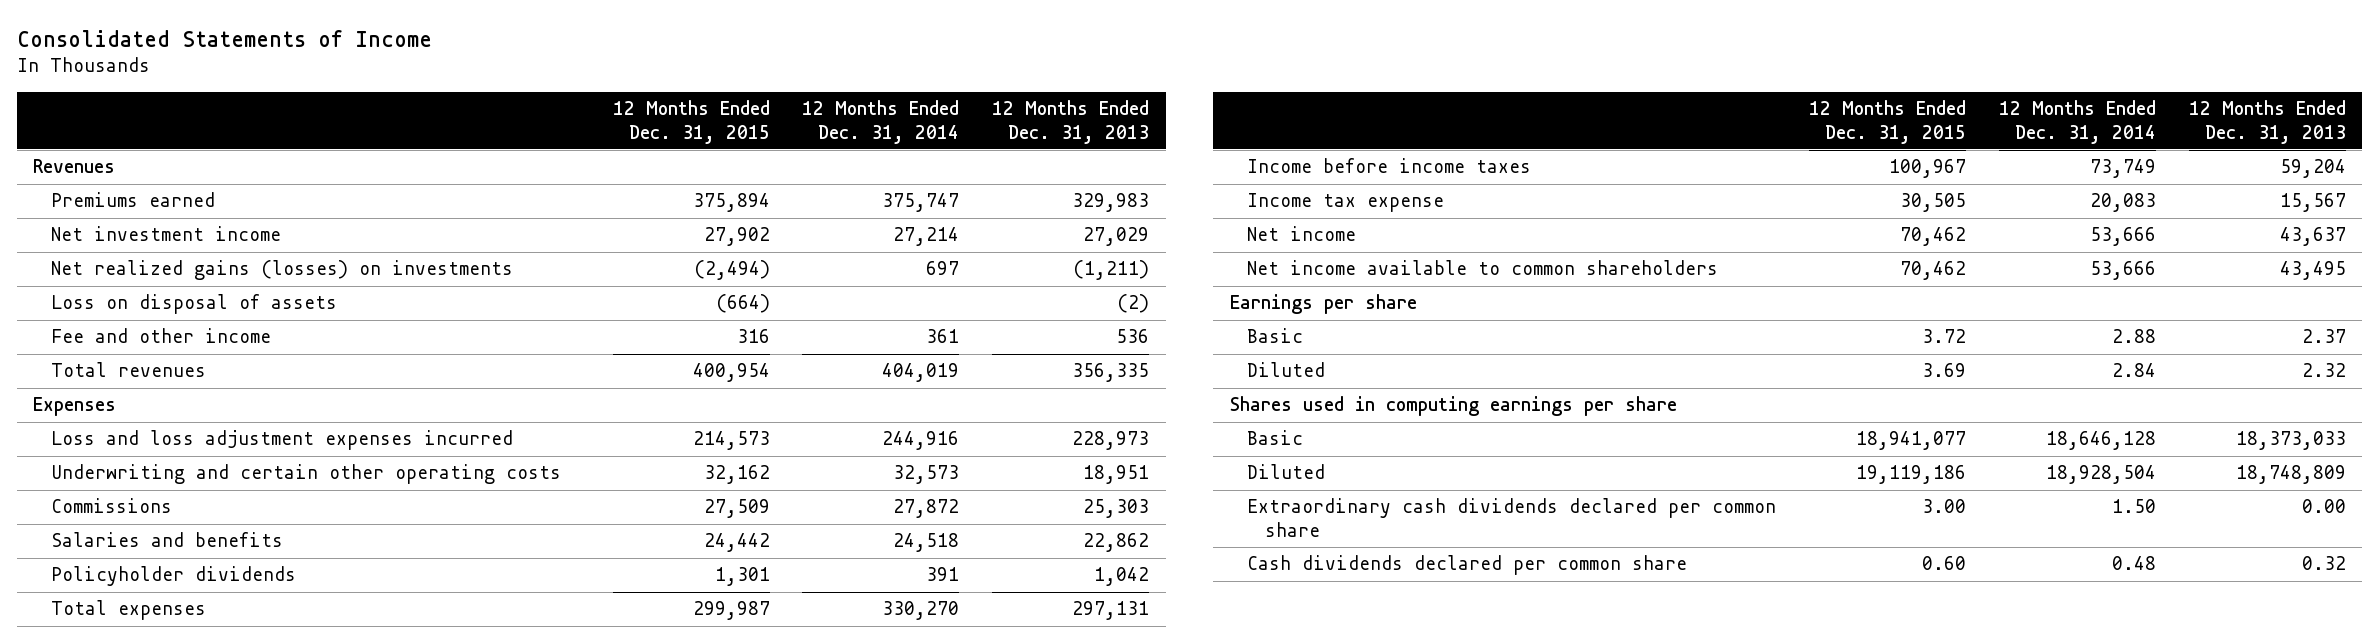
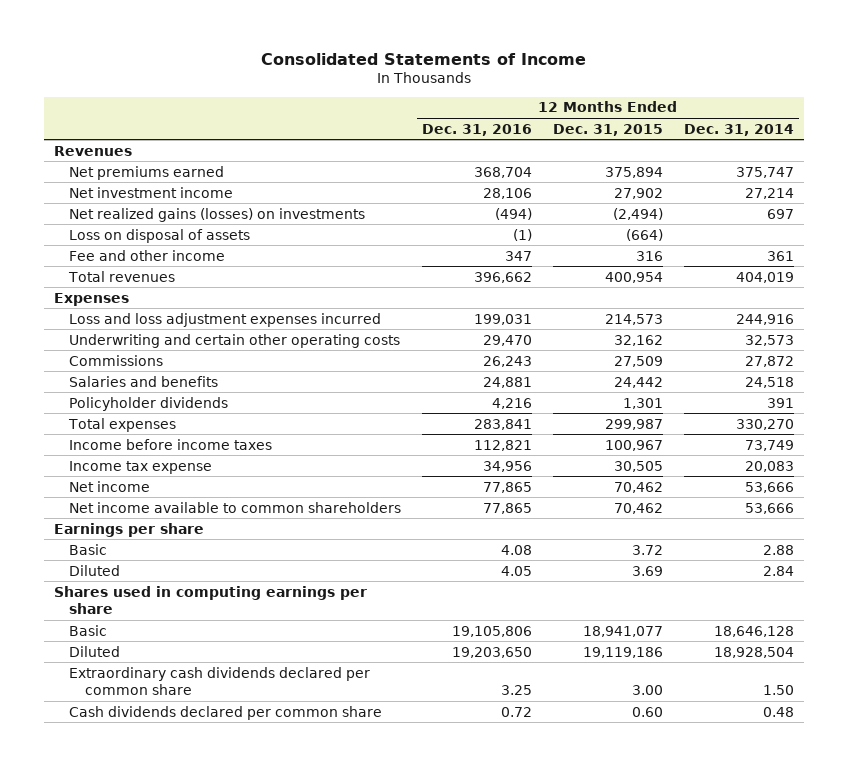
[992,100,1150,144] 12 Months Ended Dec. 31, 2013 -> none
none -> [422,123,533,136] Dec. 31, 2016
[50,192,215,208] Premiums earned -> [69,165,225,180] Net premiums earned

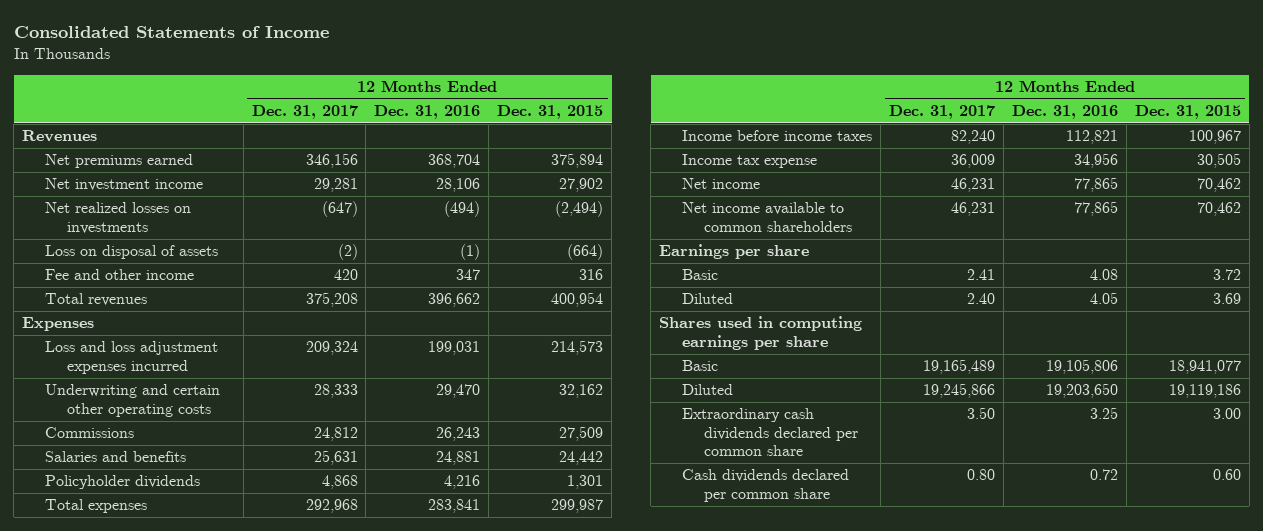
[683,123,794,136] Dec. 31, 2014 -> none
none -> [251,105,358,120] Dec. 31, 2017
[69,207,366,222] Net realized gains (losses) on investments -> [44,202,191,234] Net realized losses on investments

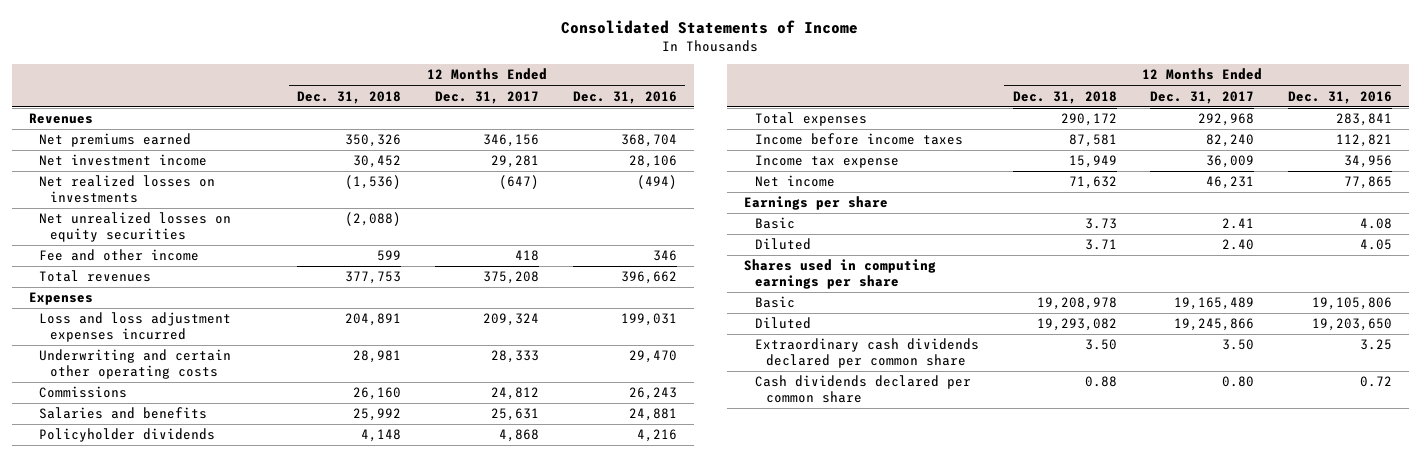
[497,105,604,120] Dec. 31, 2015 -> none
none -> [297,90,402,104] Dec. 31, 2018
[44,245,218,260] Loss on disposal of assets -> none
none -> [39,212,232,242] Net unrealized losses on equity securities
[333,269,358,281] 420 -> [515,250,540,262] 418
[456,269,481,281] 347 -> [652,250,677,262] 346
[681,202,853,232] Net income available to common shareholders -> none

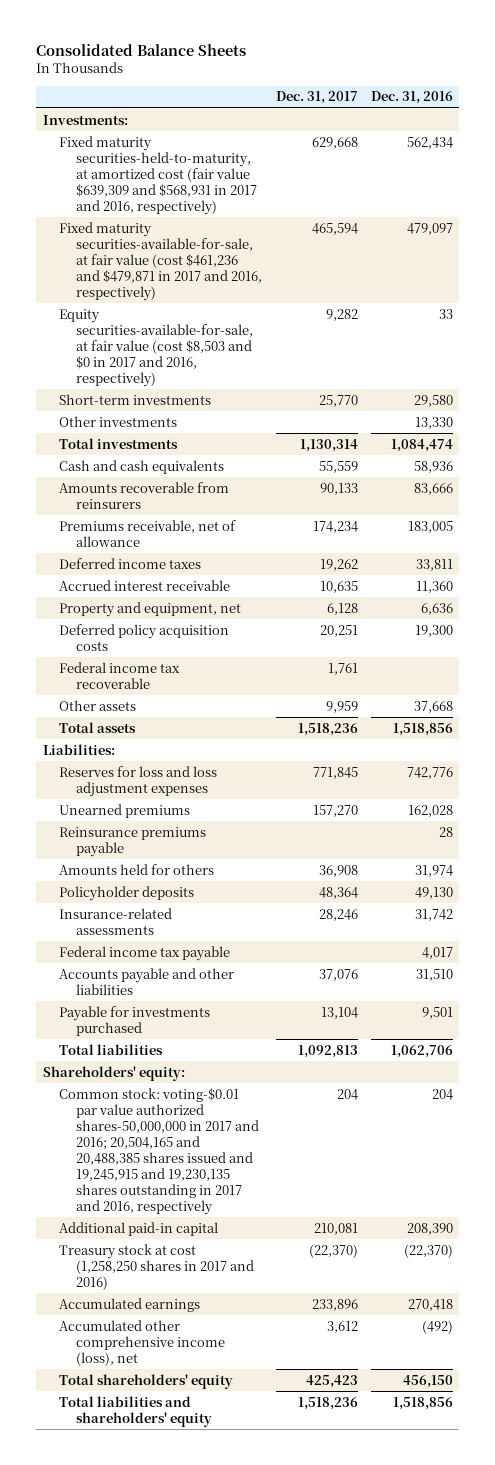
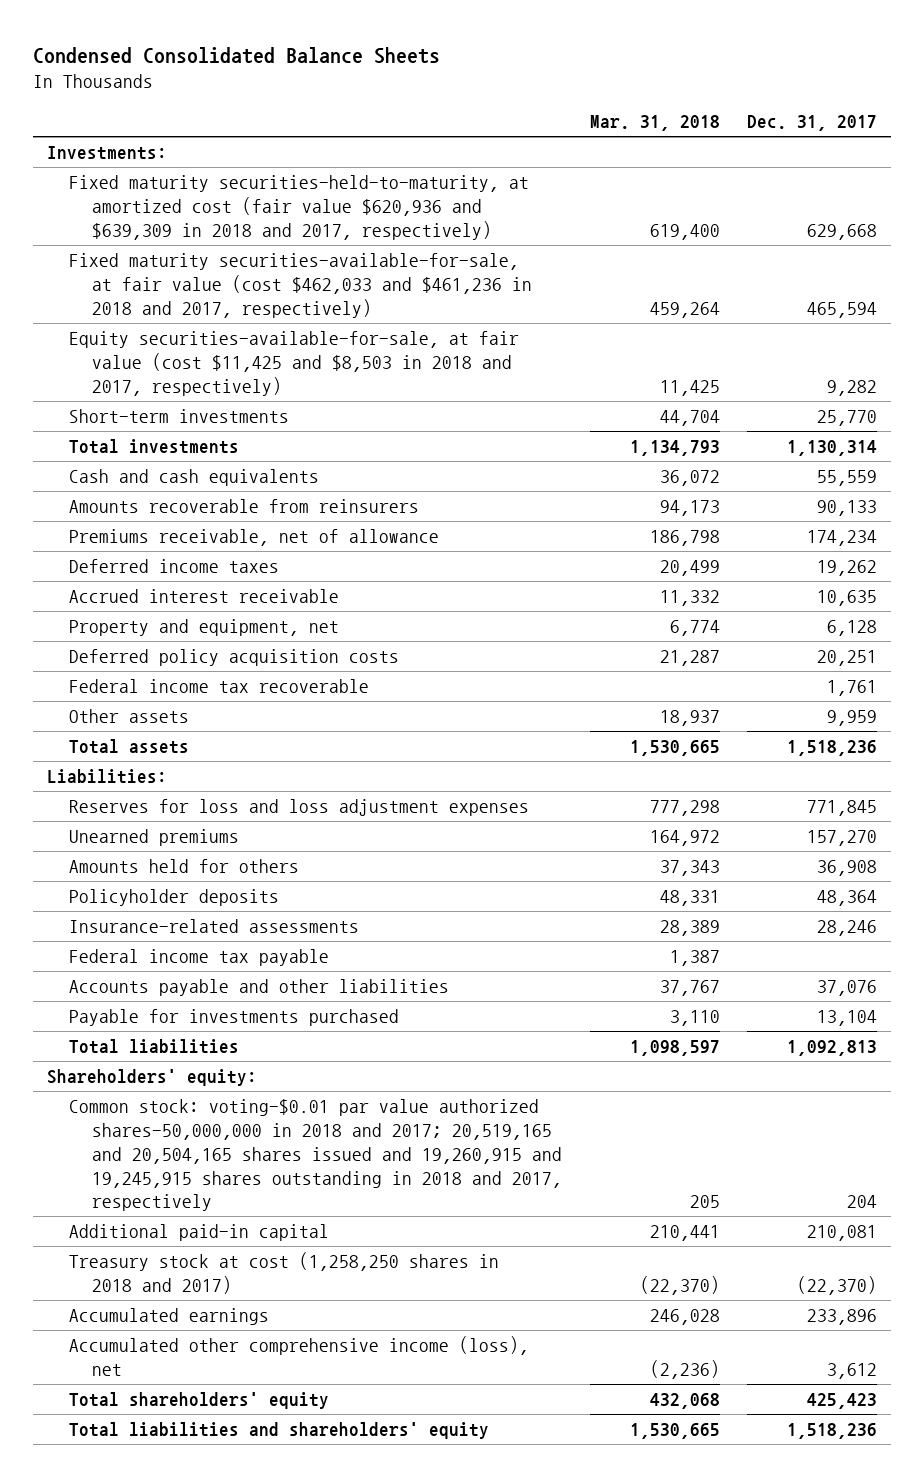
[35,43,246,56] Consolidated Balance Sheets -> [32,46,440,64] Condensed Consolidated Balance Sheets
[370,91,453,105] Dec. 31, 2016 -> none
none -> [589,115,720,132] Mar. 31, 2018
[59,135,258,215] Fixed maturity securities-held-to-maturity, at amortized cost (fair value $639,309 and $568,931 in 2017 and 2016, respectively) -> [69,175,530,240] Fixed maturity securities-held-to-maturity, at amortized cost (fair value $620,936 and $639,309 in 2018 and 2017, respectively)
[59,221,263,301] Fixed maturity securities-available-for-sale, at fair value (cost $461,236 and $479,871 in 2017 and 2016, respectively) -> [69,253,532,318] Fixed maturity securities-available-for-sale, at fair value (cost $462,033 and $461,236 in 2018 and 2017, respectively)
[59,308,254,387] Equity securities-available-for-sale, at fair value (cost $8,503 and $0 in 2017 and 2016, respectively) -> [69,331,520,396] Equity securities-available-for-sale, at fair value (cost $11,425 and $8,503 in 2018 and 2017, respectively)
[59,415,178,427] Other investments -> none
[59,826,207,857] Reinsurance premiums payable -> none
[59,1087,260,1215] Common stock: voting-$0.01 par value authorized shares-50,000,000 in 2017 and 2016; 20,504,165 and 20,488,385 shares issued and 19,245,915 and 19,230,135 shares outstanding in 2017 and 2016, respectively -> [69,1099,562,1212] Common stock: voting-$0.01 par value authorized shares-50,000,000 in 2018 and 2017; 20,519,165 and 20,504,165 shares issued and 19,260,915 and 19,245,915 shares outstanding in 2018 and 2017, respectively
[59,1243,255,1290] Treasury stock at cost (1,258,250 shares in 2017 and 2016) -> [69,1252,500,1294] Treasury stock at cost (1,258,250 shares in 2018 and 2017)

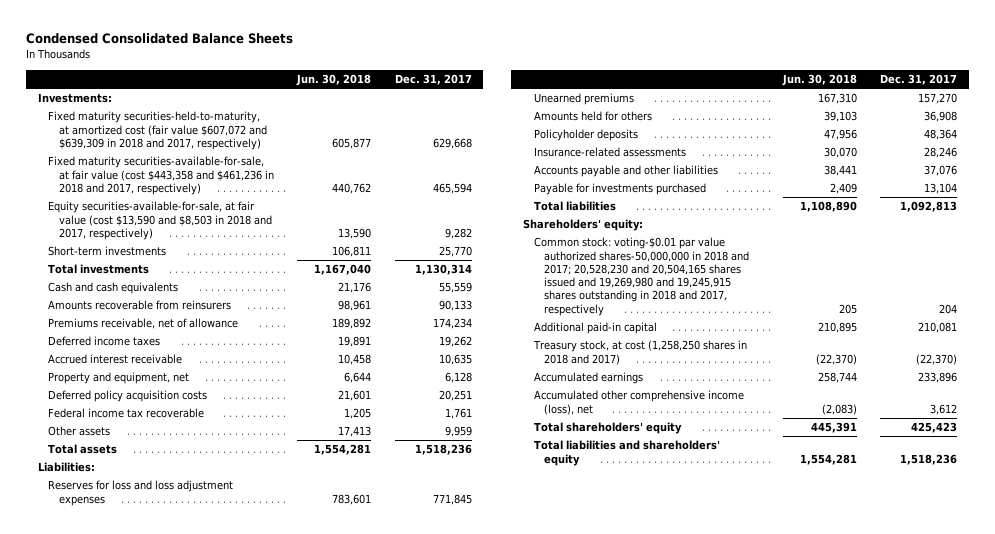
[589,115,720,132] Mar. 31, 2018 -> none
none -> [296,73,372,86] Jun. 30, 2018
[69,175,530,240] Fixed maturity securities-held-to-maturity, at amortized cost (fair value $620,936 and $639,309 in 2018 and 2017, respectively) -> [48,111,267,150] Fixed maturity securities-held-to-maturity, at amortized cost (fair value $607,072 and $639,309 in 2018 and 2017, respectively)
[69,253,532,318] Fixed maturity securities-available-for-sale, at fair value (cost $462,033 and $461,236 in 2018 and 2017, respectively) -> [48,156,274,195] Fixed maturity securities-available-for-sale, at fair value (cost $443,358 and $461,236 in 2018 and 2017, respectively)
[69,331,520,396] Equity securities-available-for-sale, at fair value (cost $11,425 and $8,503 in 2018 and 2017, respectively) -> [48,201,272,240] Equity securities-available-for-sale, at fair value (cost $13,590 and $8,503 in 2018 and 2017, respectively)
[69,949,330,967] Federal income tax payable -> none
[69,1099,562,1212] Common stock: voting-$0.01 par value authorized shares-50,000,000 in 2018 and 2017; 20,519,165 and 20,504,165 shares issued and 19,260,915 and 19,245,915 shares outstanding in 2018 and 2017, respectively -> [533,237,750,316] Common stock: voting-$0.01 par value authorized shares-50,000,000 in 2018 and 2017; 20,528,230 and 20,504,165 shares issued and 19,269,980 and 19,245,915 shares outstanding in 2018 and 2017, respectively
[69,1252,500,1294] Treasury stock at cost (1,258,250 shares in 2018 and 2017) -> [532,340,747,365] Treasury stock, at cost (1,258,250 shares in 2018 and 2017)

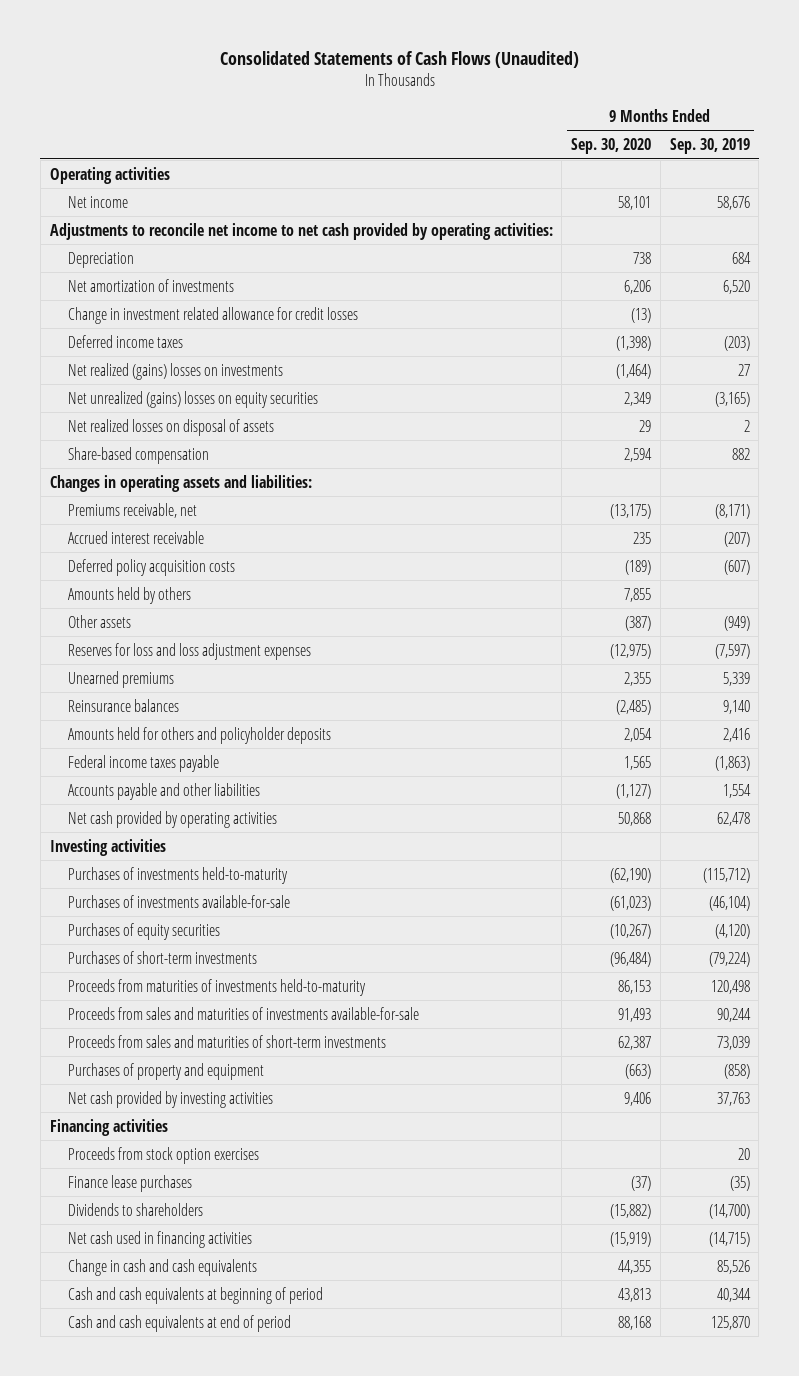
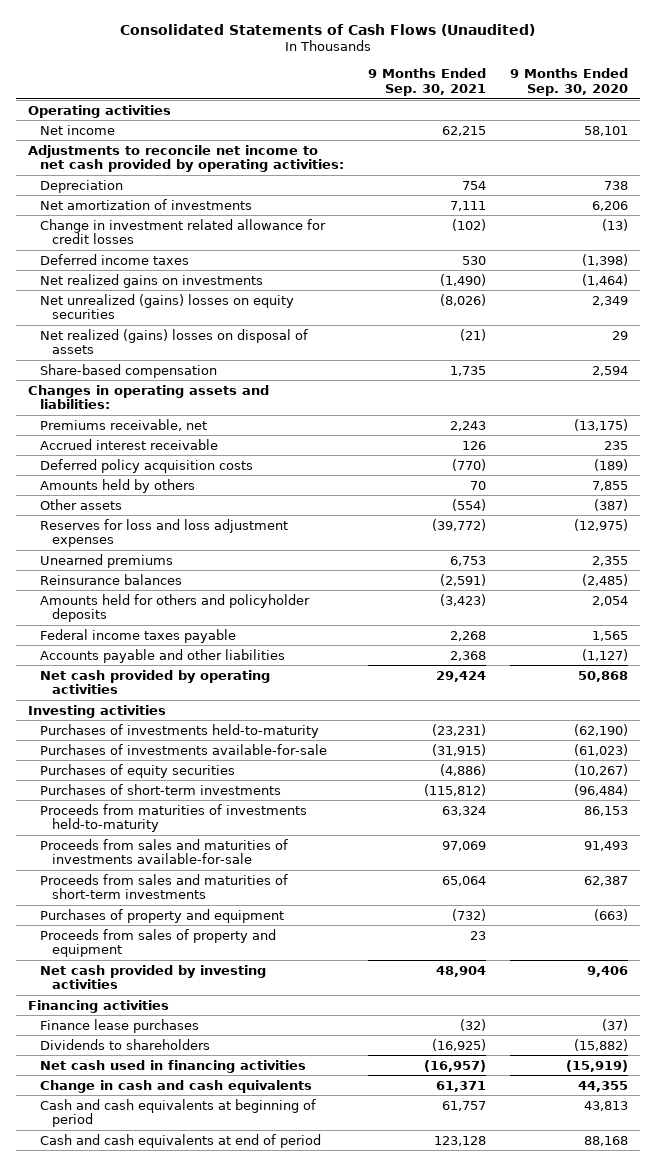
[669,138,750,155] Sep. 30, 2019 -> none
none -> [367,68,486,96] 9 Months Ended Sep. 30, 2021
[67,362,283,380] Net realized (gains) losses on investments -> [39,273,263,288] Net realized gains on investments
[67,418,274,436] Net realized losses on disposal of assets -> [39,328,308,355] Net realized (gains) losses on disposal of assets
none -> [39,928,276,958] Proceeds from sales of property and equipment
[67,1146,259,1164] Proceeds from stock option exercises -> none

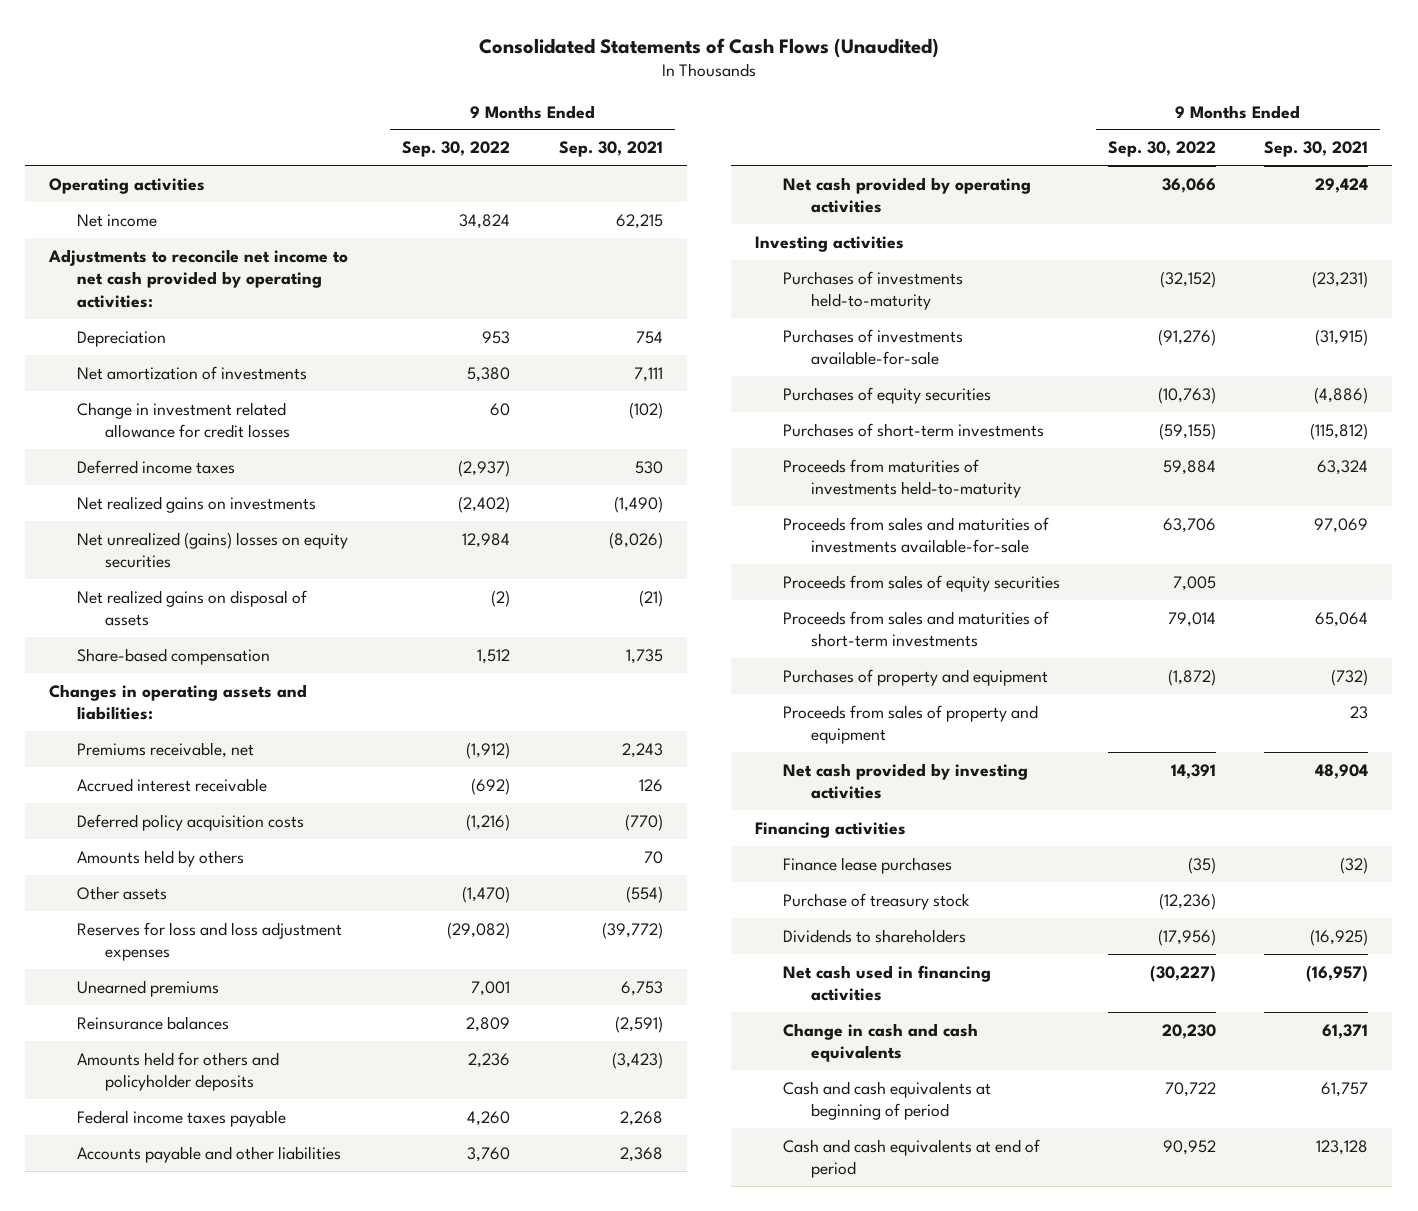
[510,68,629,96] 9 Months Ended Sep. 30, 2020 -> none
none -> [402,141,511,158] Sep. 30, 2022
[39,328,308,355] Net realized (gains) losses on disposal of assets -> [77,589,308,627] Net realized gains on disposal of assets
none -> [782,574,1060,592] Proceeds from sales of equity securities
none -> [782,892,970,910] Purchase of treasury stock

